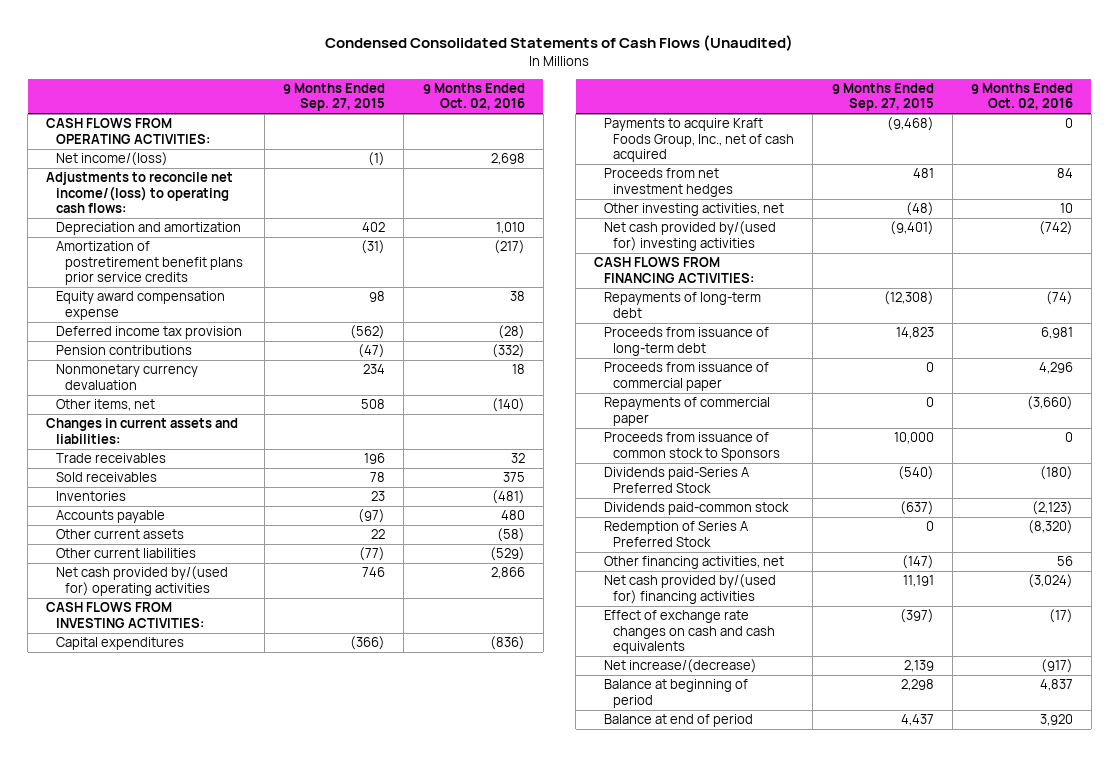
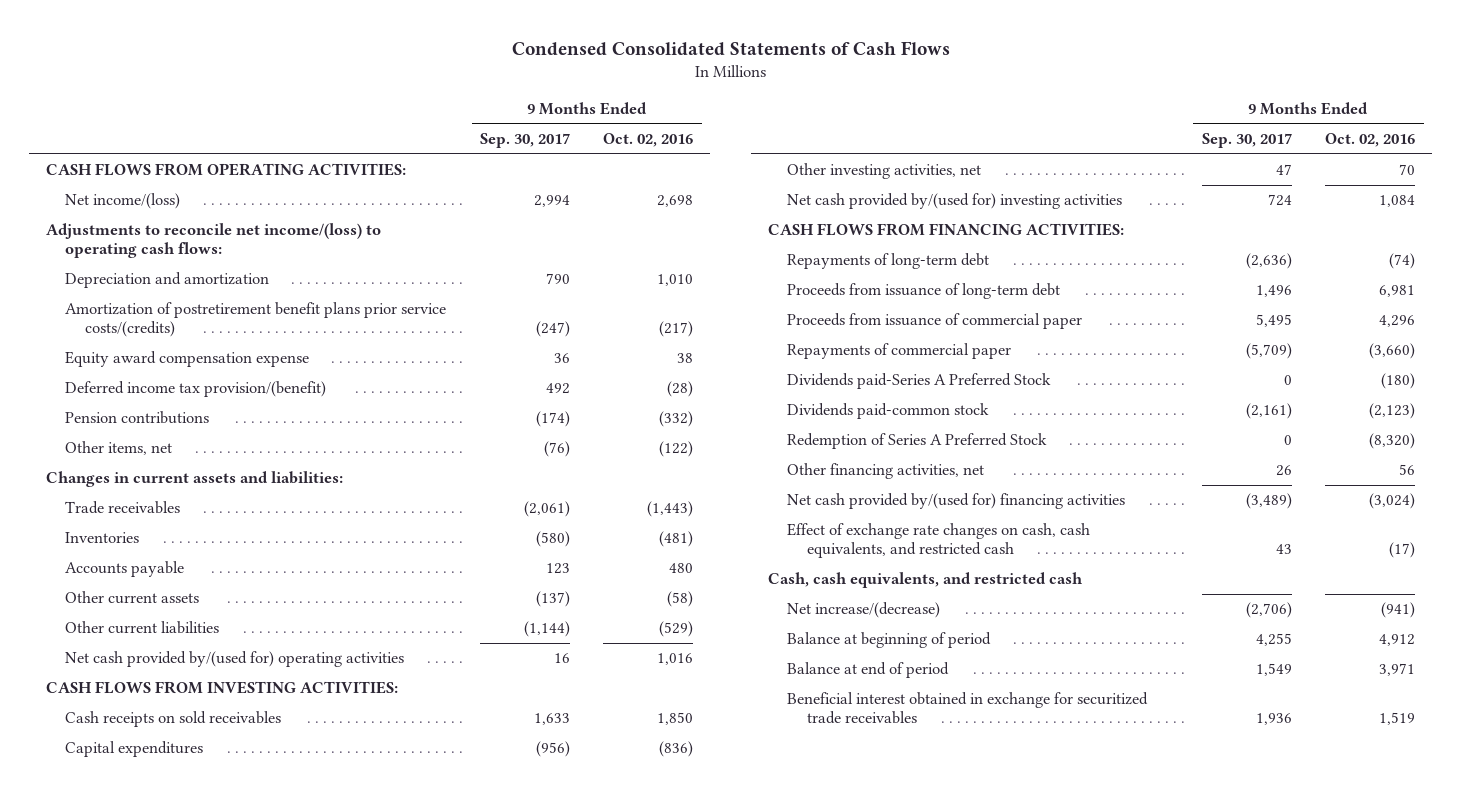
[325,34,794,51] Condensed Consolidated Statements of Cash Flows (Unaudited) -> [511,41,950,57] Condensed Consolidated Statements of Cash Flows
[283,83,386,112] 9 Months Ended Sep. 27, 2015 -> none
none -> [479,133,570,149] Sep. 30, 2017
[55,241,244,286] Amortization of postretirement benefit plans prior service credits -> [65,302,447,338] Amortization of postretirement benefit plans prior service costs/(credits)
[55,326,242,340] Deferred income tax provision -> [65,381,327,398] Deferred income tax provision/(benefit)
[55,364,198,390] Nonmonetary currency devaluation -> none
[491,398,525,413] (140) -> [659,441,694,458] (122)
[55,472,157,483] Sold receivables -> none
[510,453,525,464] 32 -> [647,501,694,518] (1,443)
[490,567,525,580] 2,866 -> [657,653,694,666] 1,016
none -> [65,711,282,728] Cash receipts on sold receivables
[603,118,795,163] Payments to acquire Kraft Foods Group, Inc., net of cash acquired -> none
[603,168,734,197] Proceeds from net investment hedges -> none
[1059,203,1073,214] 10 -> [1399,164,1416,176] 70
[1038,221,1073,236] (742) -> [1379,195,1416,208] 1,084
[603,432,781,461] Proceeds from issuance of common stock to Sponsors -> none
[603,610,776,655] Effect of exchange rate changes on cash and cash equivalents -> [787,523,1091,559] Effect of exchange rate changes on cash, cash equivalents, and restricted cash
none -> [767,572,1083,589] Cash, cash equivalents, and restricted cash
[1040,659,1073,674] (917) -> [1381,602,1416,619] (941)
[1039,679,1073,692] 4,837 -> [1379,634,1416,647] 4,912
[1039,714,1073,727] 3,920 -> [1379,663,1416,677] 3,971
none -> [787,692,1149,725] Beneficial interest obtained in exchange for securitized trade receivables

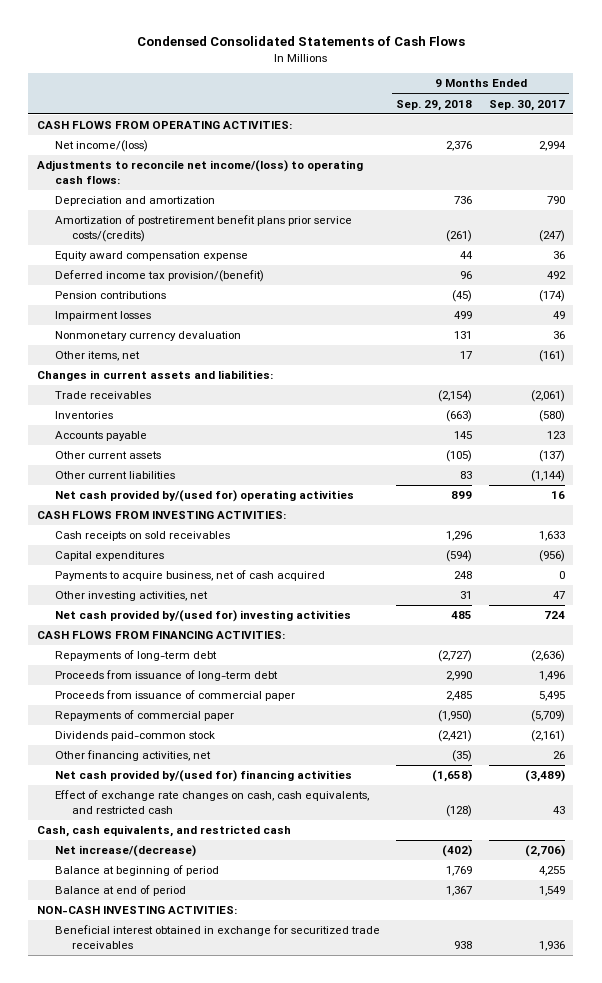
[603,133,694,148] Oct. 02, 2016 -> none
none -> [396,99,473,111] Sep. 29, 2018
none -> [54,311,151,322] Impairment losses
none -> [54,331,241,342] Nonmonetary currency devaluation
[543,441,570,458] (76) -> [538,350,565,363] (161)
none -> [54,570,325,582] Payments to acquire business, net of cash acquired
[787,373,1052,390] Dividends paid-Series A Preferred Stock -> none
[787,433,1048,450] Redemption of Series A Preferred Stock -> none
none -> [36,906,237,915] NON-CASH INVESTING ACTIVITIES:

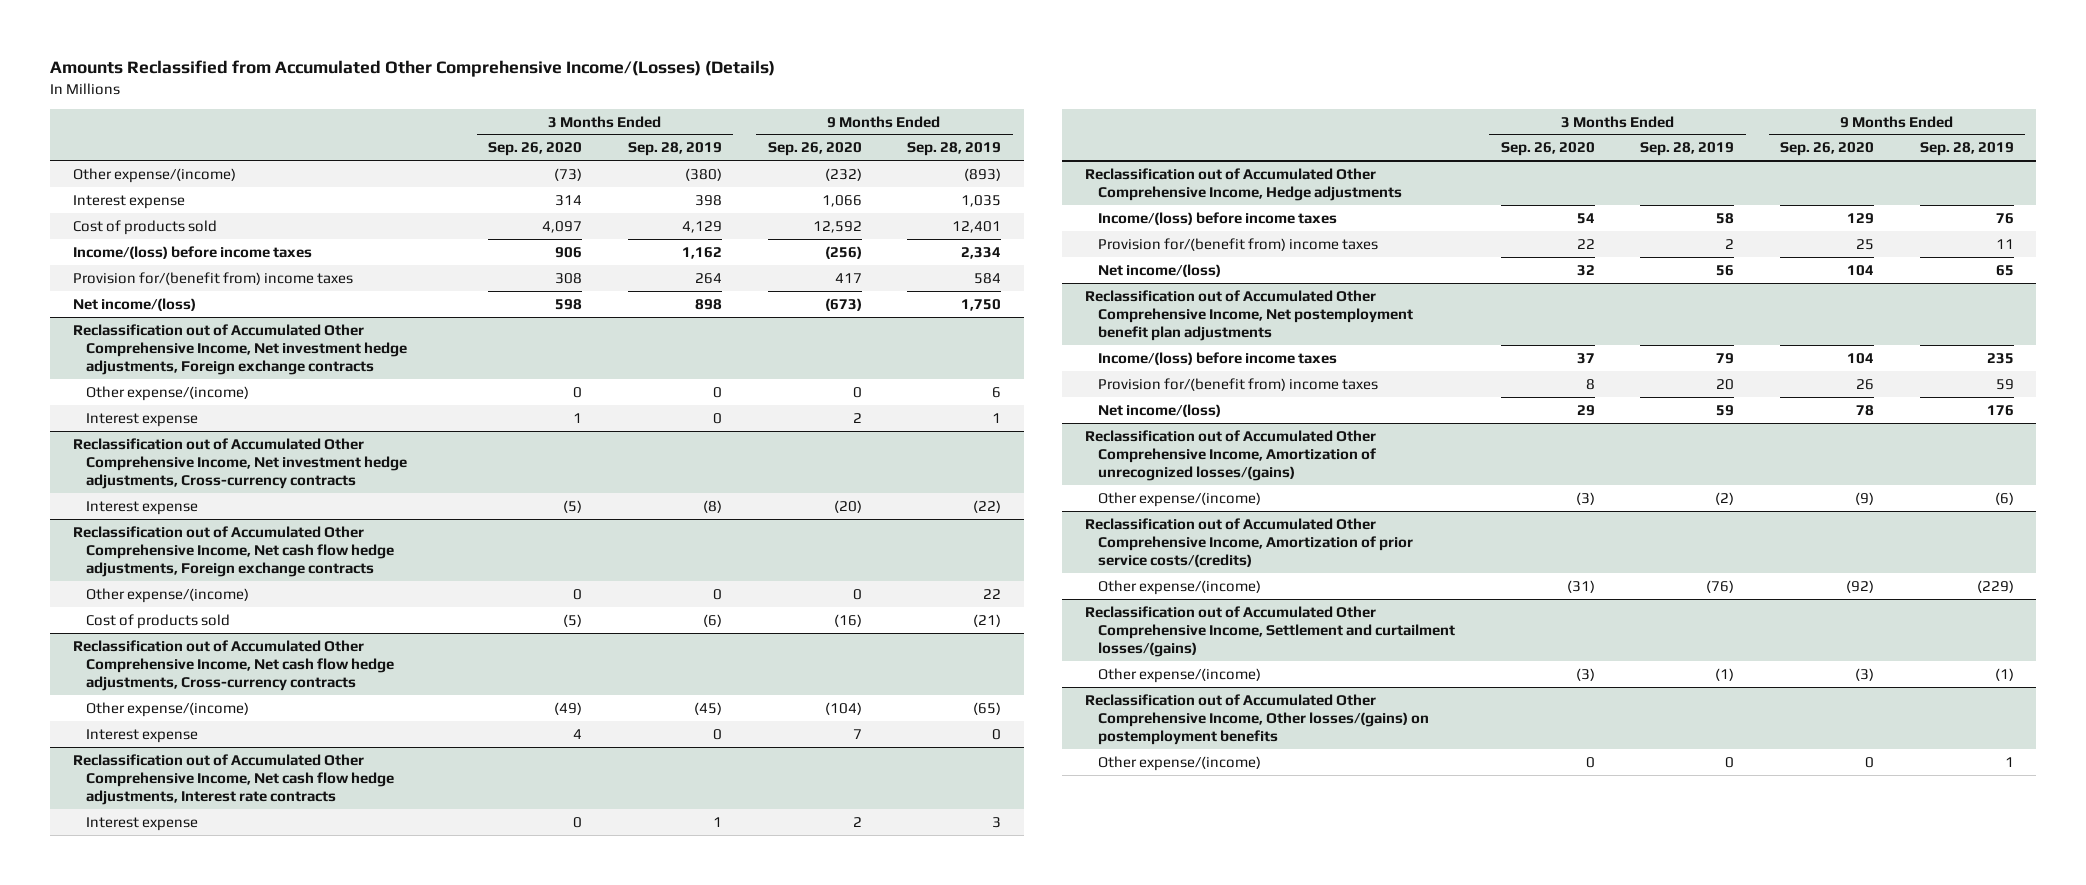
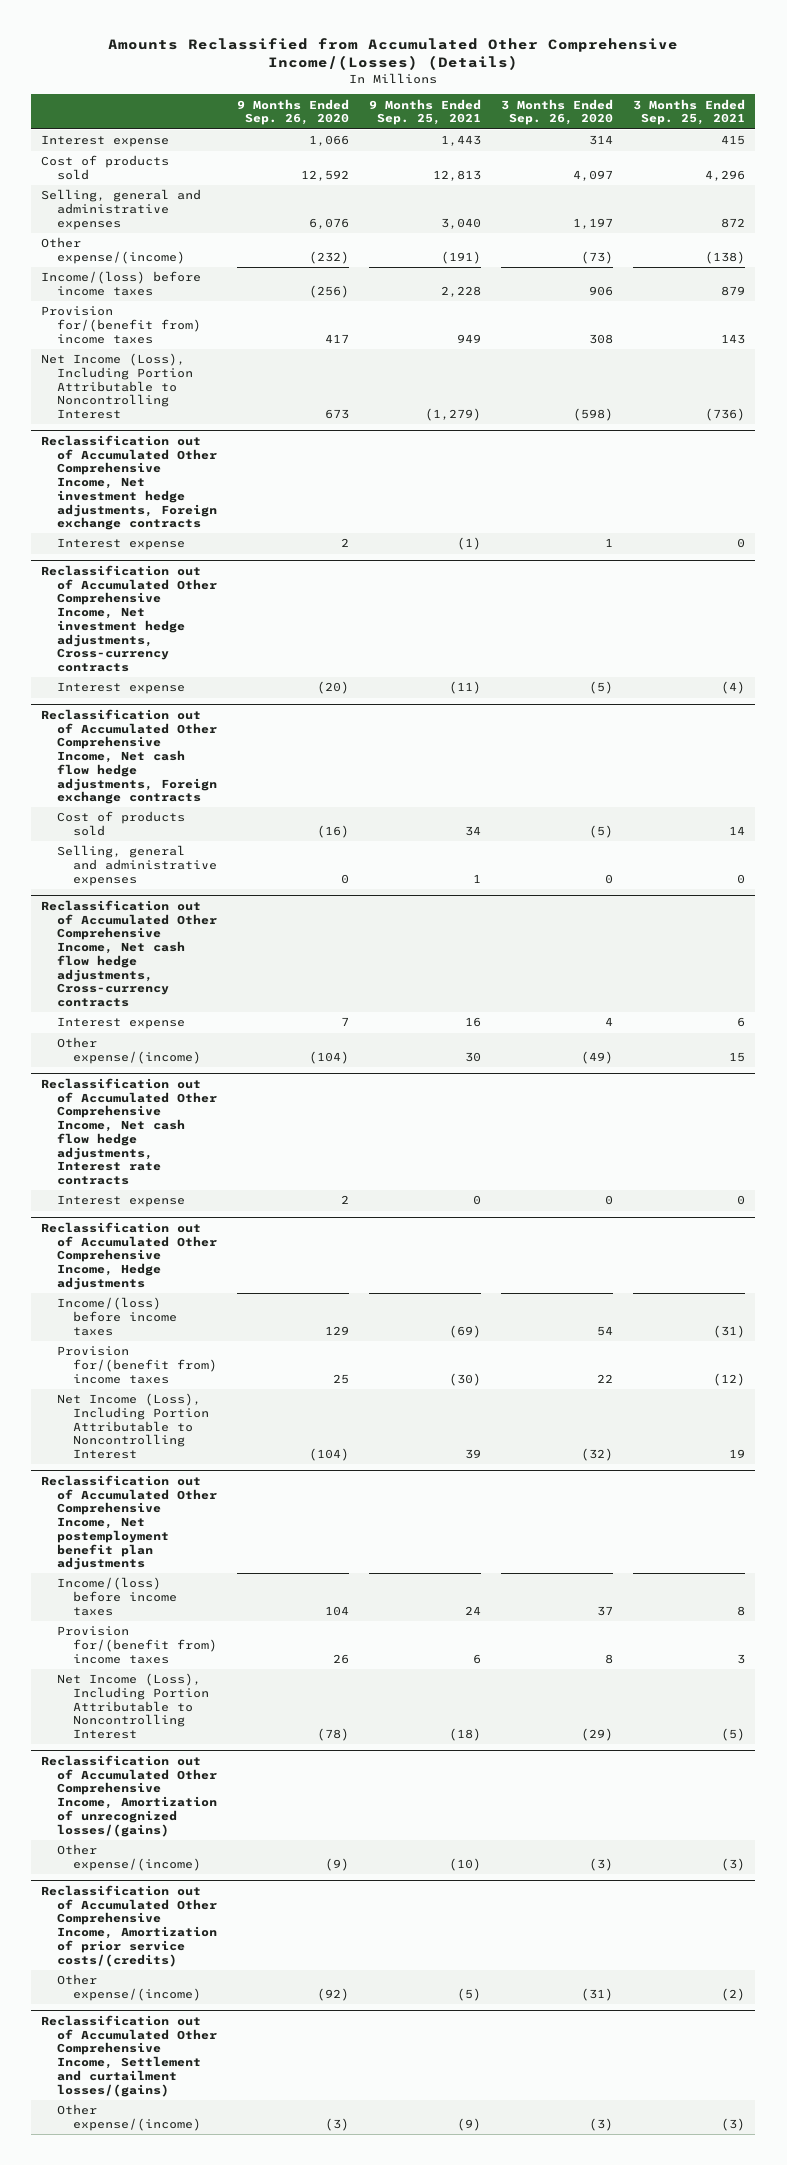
[628,142,723,157] Sep. 28, 2019 -> none
[907,142,1002,157] Sep. 28, 2019 -> none
none -> [369,98,482,126] 9 Months Ended Sep. 25, 2021
none -> [633,98,746,126] 3 Months Ended Sep. 25, 2021
none -> [41,189,202,230] Selling, general and administrative expenses
[72,167,236,183] Other expense/(income) -> [41,237,186,264] Other expense/(income)
[72,297,196,311] Net income/(loss) -> [41,353,194,420] Net Income (Loss), Including Portion Attributable to Noncontrolling Interest
[555,298,583,310] 598 -> [573,408,614,422] (598)
[824,297,862,311] (673) -> [325,409,350,420] 673
[85,385,249,401] Other expense/(income) -> none
[85,587,249,603] Other expense/(income) -> none
none -> [57,845,218,886] Selling, general and administrative expenses
[85,701,249,717] Other expense/(income) -> [57,1037,202,1064] Other expense/(income)
[1098,263,1222,277] Net income/(loss) -> [57,1393,210,1460] Net Income (Loss), Including Portion Attributable to Noncontrolling Interest
[1576,264,1595,276] 32 -> [581,1448,614,1462] (32)
[1847,264,1875,276] 104 -> [309,1448,350,1462] (104)
[1098,403,1222,417] Net income/(loss) -> [57,1673,210,1740] Net Income (Loss), Including Portion Attributable to Noncontrolling Interest
[1576,404,1595,416] 29 -> [581,1728,614,1742] (29)
[1856,404,1875,416] 78 -> [317,1728,350,1742] (78)
[1084,693,1430,745] Reclassification out of Accumulated Other Comprehensive Income, Other losses/(gains) on postemployment benefits -> none
[1098,755,1262,771] Other expense/(income) -> none

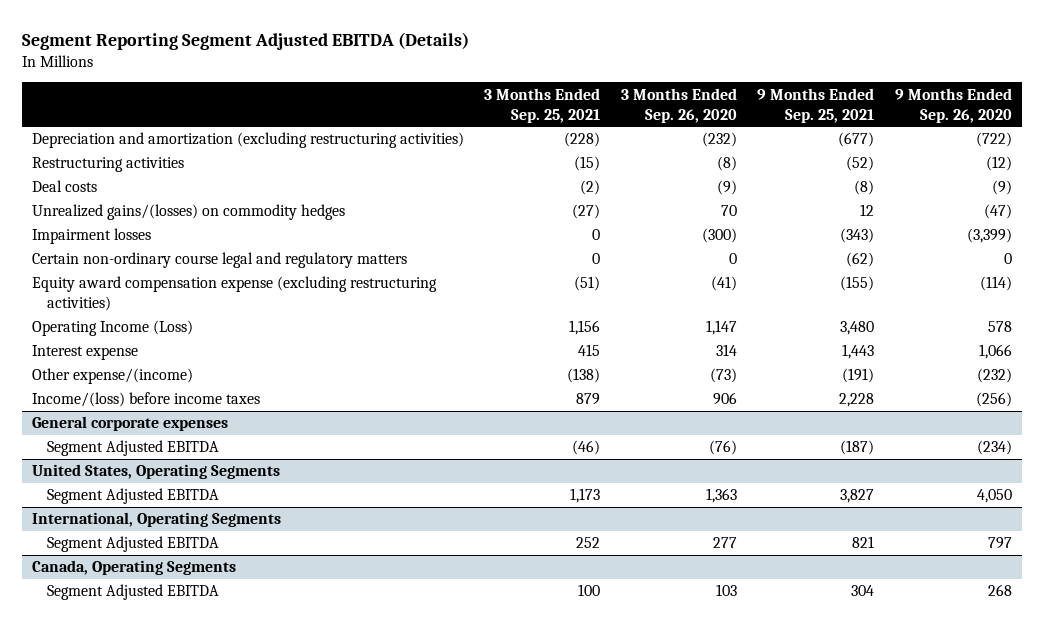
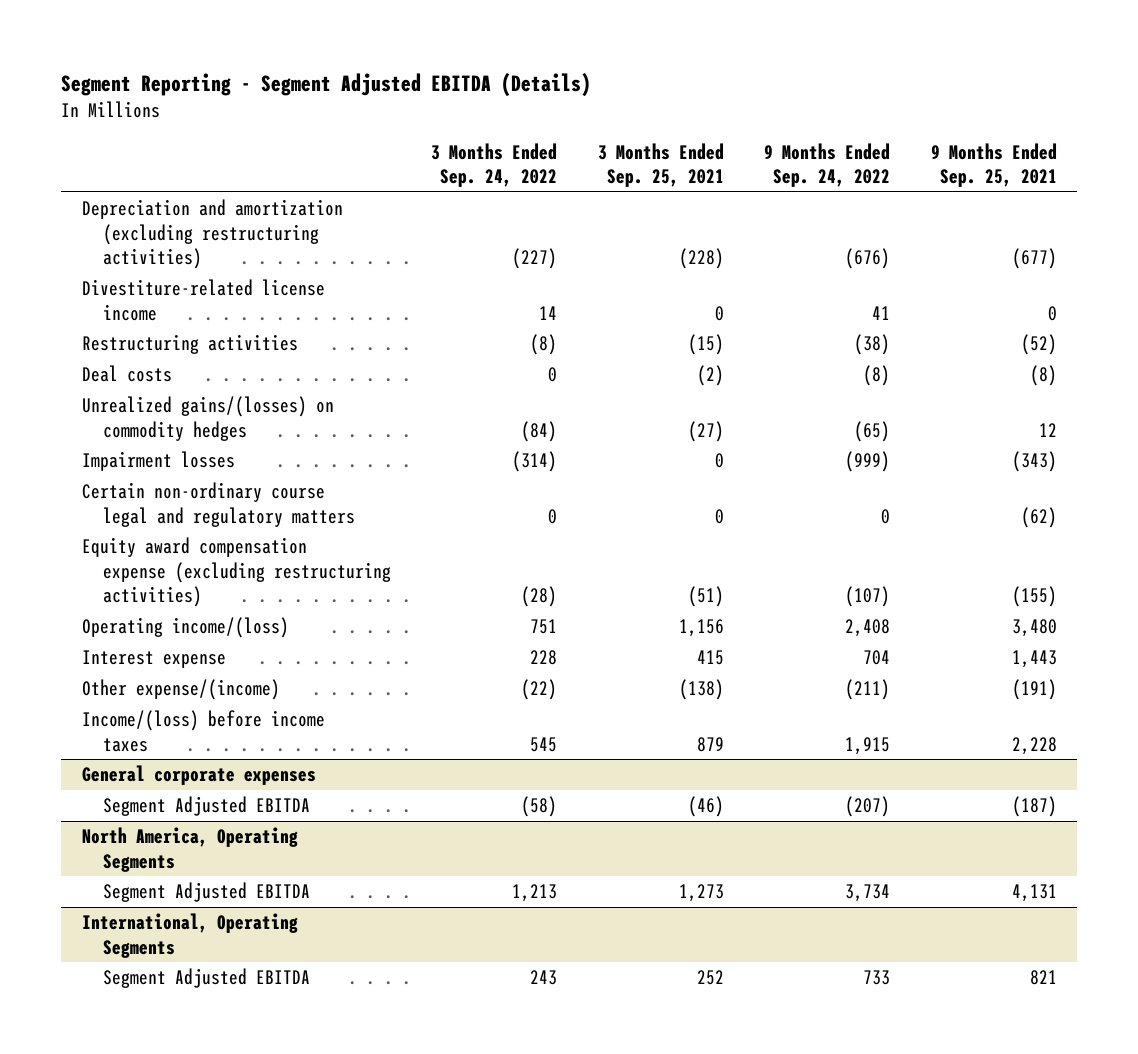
[21,31,469,50] Segment Reporting Segment Adjusted EBITDA (Details) -> [61,73,592,98] Segment Reporting - Segment Adjusted EBITDA (Details)
[620,87,737,123] 3 Months Ended Sep. 26, 2020 -> none
[894,87,1012,123] 9 Months Ended Sep. 26, 2020 -> none
none -> [431,142,558,188] 3 Months Ended Sep. 24, 2022
none -> [764,142,891,188] 9 Months Ended Sep. 24, 2022
none -> [81,279,325,321] Divestiture-related license income
[31,320,193,337] Operating Income (Loss) -> [81,617,289,639] Operating income/(loss)
[31,464,280,480] United States, Operating Segments -> none
none -> [81,827,298,872] North America, Operating Segments
[570,488,601,504] 1,173 -> [678,884,724,903] 1,273
[840,489,875,504] 3,827 -> [1011,884,1057,903] 4,131
[31,560,236,576] Canada, Operating Segments -> none
[47,584,220,601] Segment Adjusted EBITDA -> none

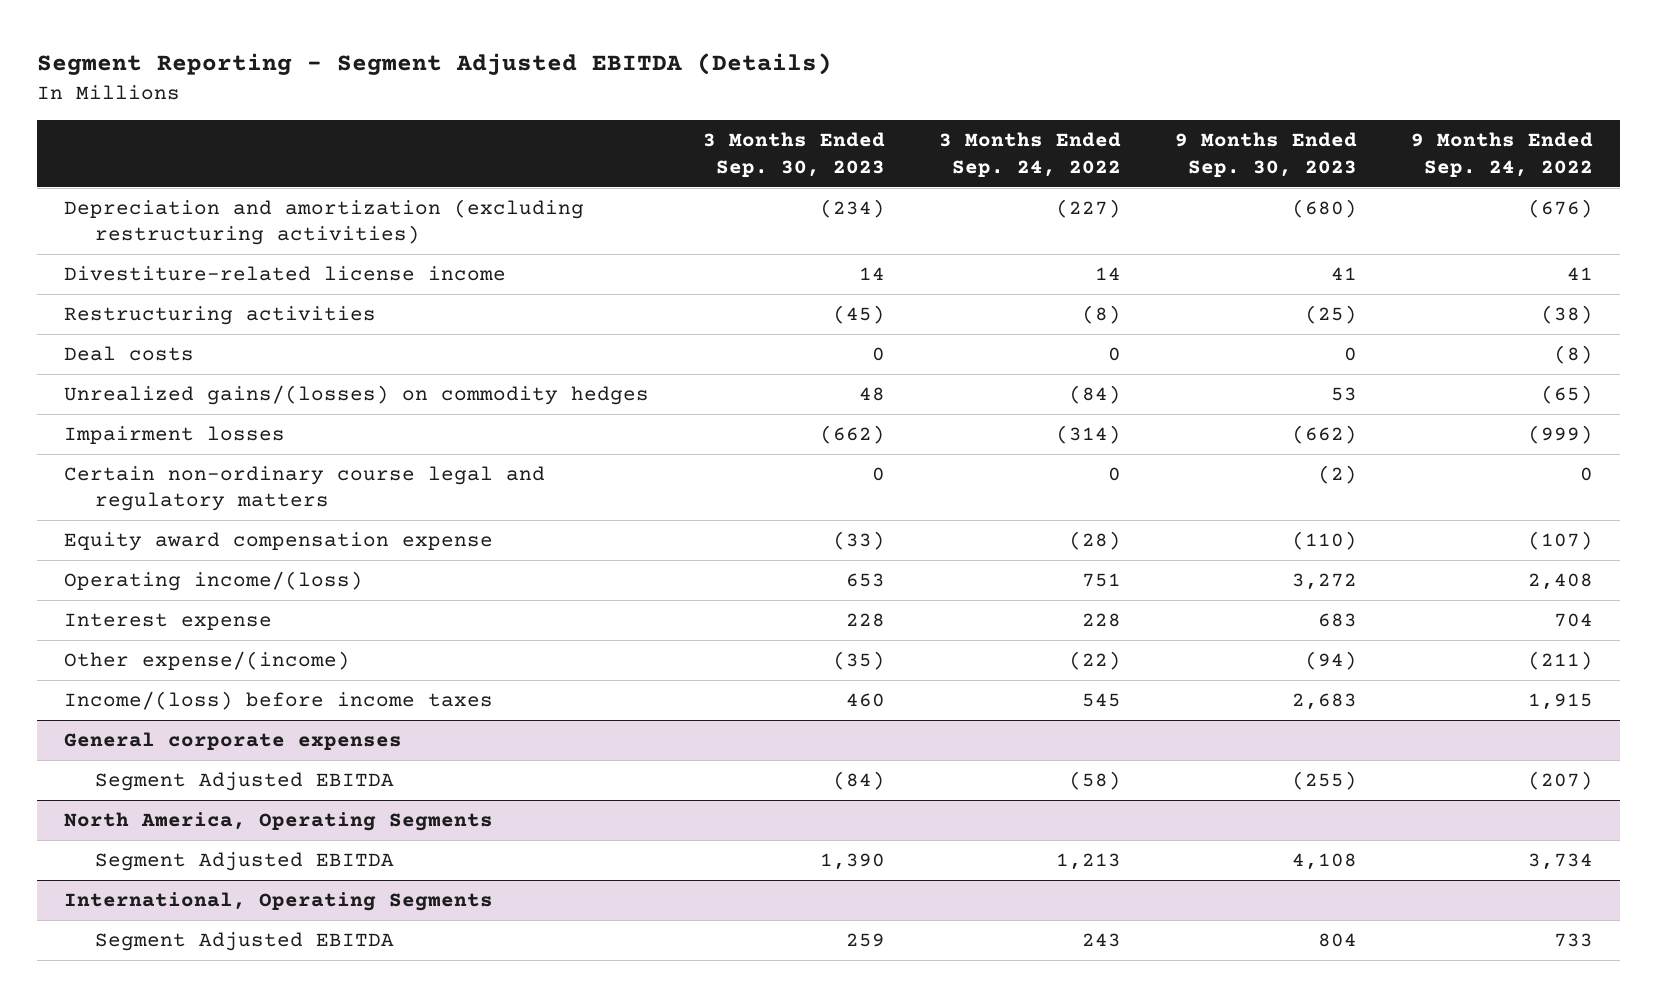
[597,142,724,188] 3 Months Ended Sep. 25, 2021 -> none
[930,142,1057,188] 9 Months Ended Sep. 25, 2021 -> none
none -> [703,132,886,177] 3 Months Ended Sep. 30, 2023
none -> [1175,132,1358,177] 9 Months Ended Sep. 30, 2023
[81,537,392,607] Equity award compensation expense (excluding restructuring activities) -> [64,532,494,552] Equity award compensation expense

